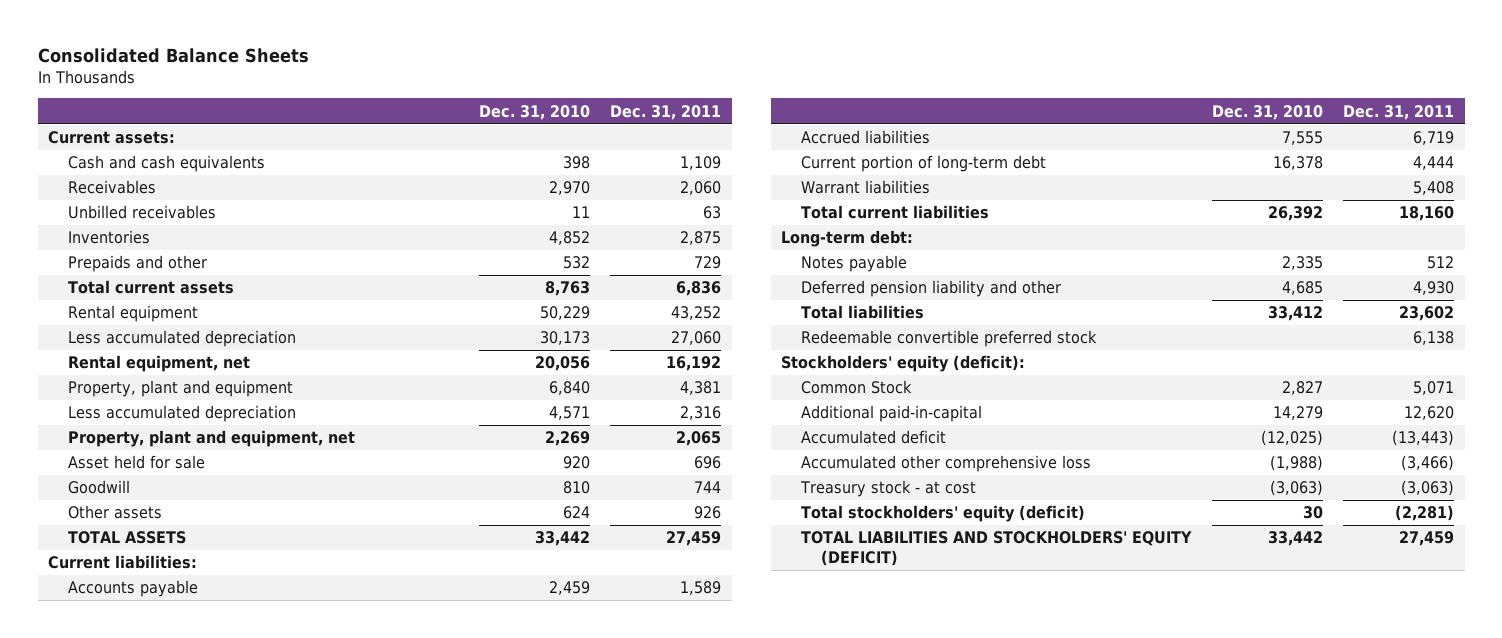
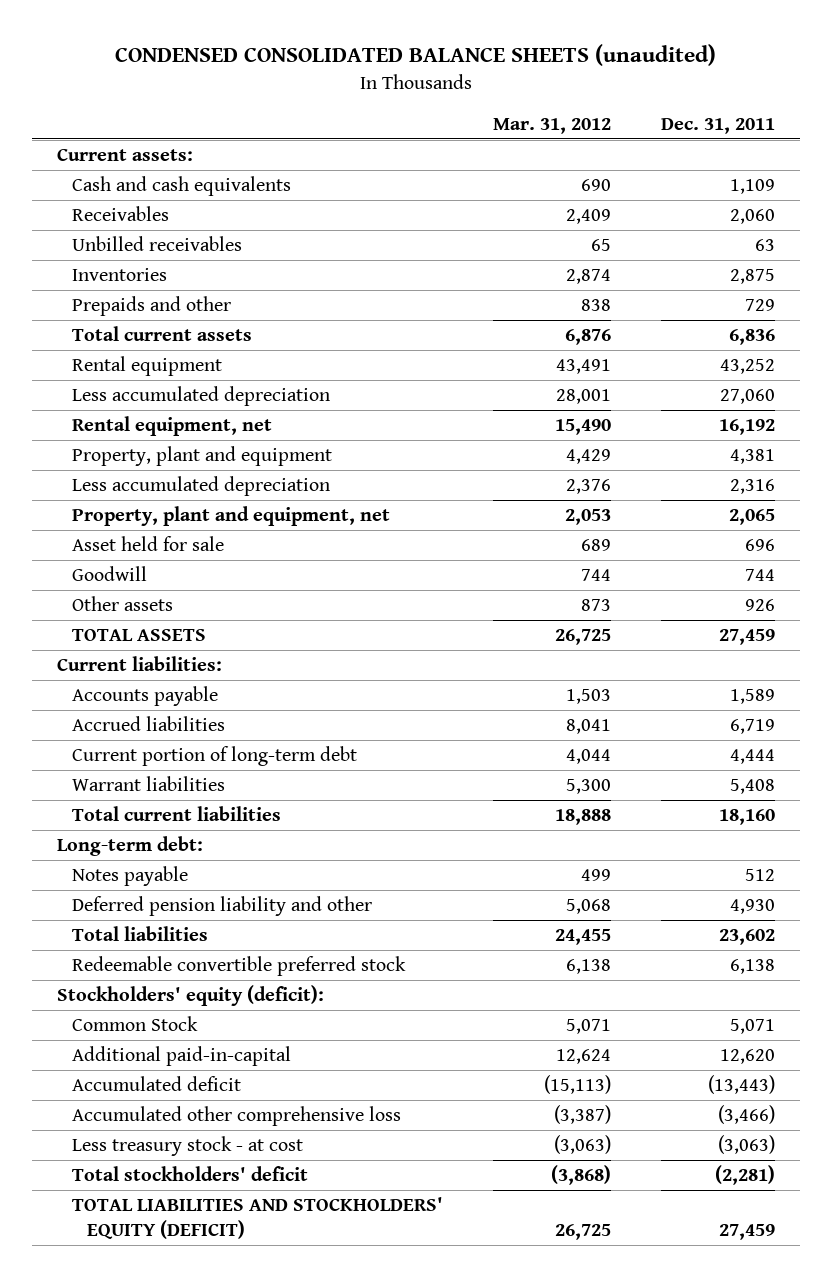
[37,47,309,63] Consolidated Balance Sheets -> [114,44,716,67] CONDENSED CONSOLIDATED BALANCE SHEETS (unaudited)
[478,104,590,120] Dec. 31, 2010 -> none
none -> [492,117,611,134] Mar. 31, 2012
[799,480,976,498] Treasury stock - at cost -> [71,1136,303,1157] Less treasury stock - at cost
[800,505,1085,523] Total stockholders' equity (deficit) -> [71,1166,308,1182] Total stockholders' deficit

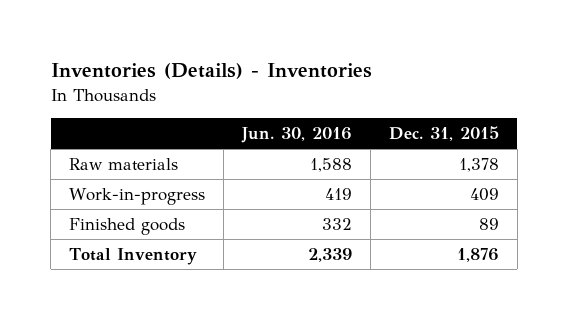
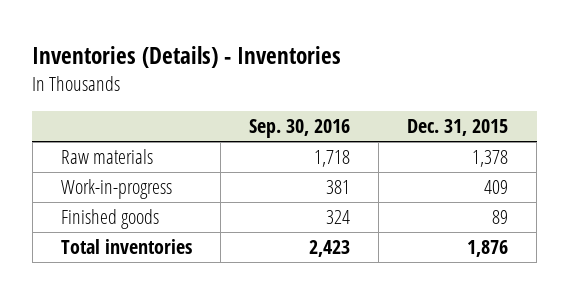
[240,126,352,143] Jun. 30, 2016 -> none
none -> [248,119,350,139] Sep. 30, 2016
[69,248,198,266] Total Inventory -> [60,239,192,255] Total inventories

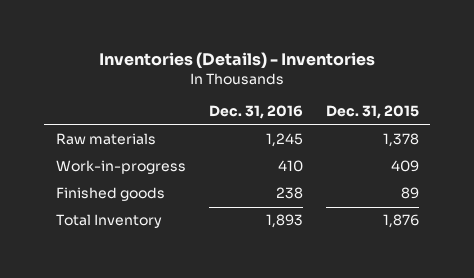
[248,119,350,139] Sep. 30, 2016 -> none
none -> [208,105,303,120] Dec. 31, 2016
[60,239,192,255] Total inventories -> [55,214,162,229] Total Inventory

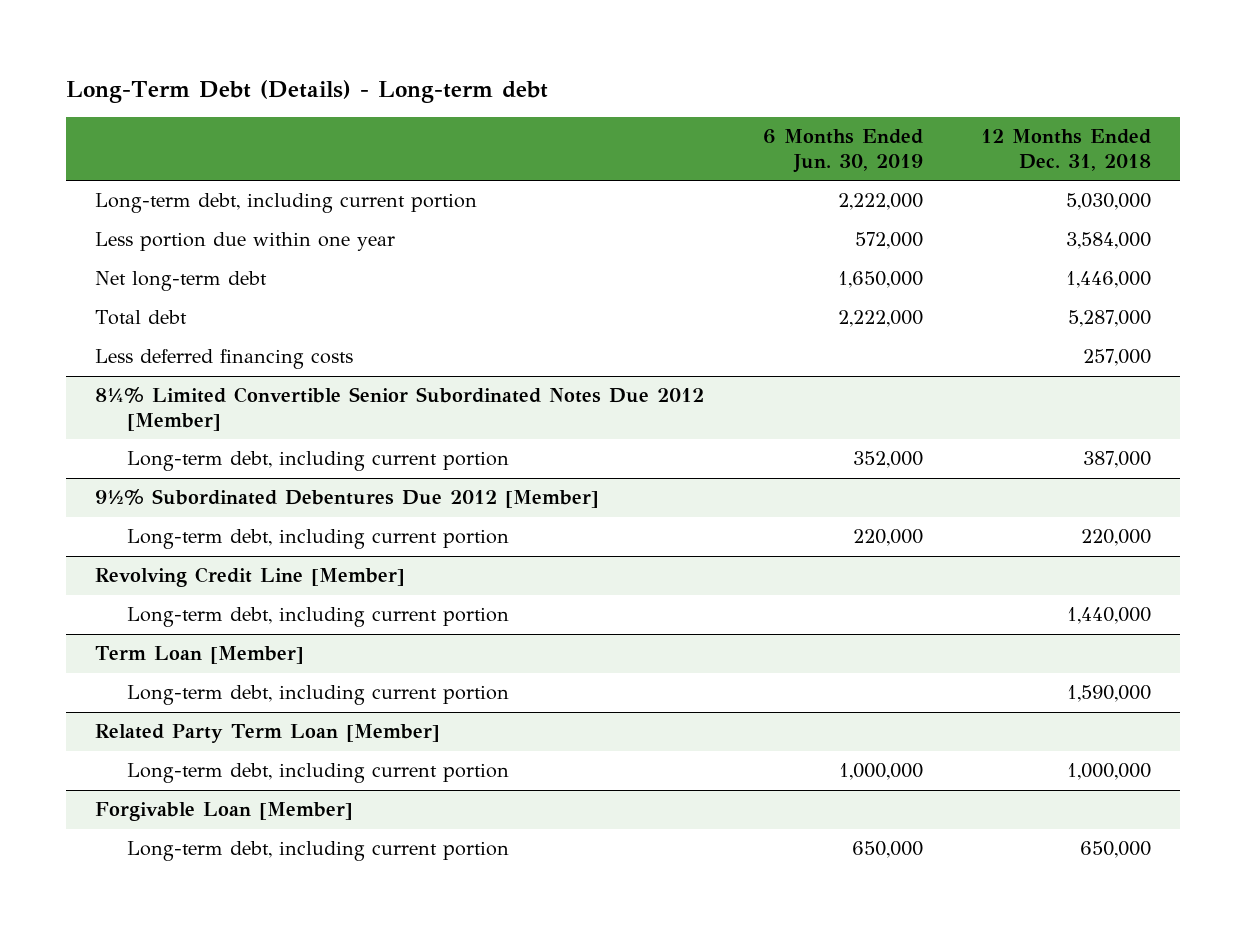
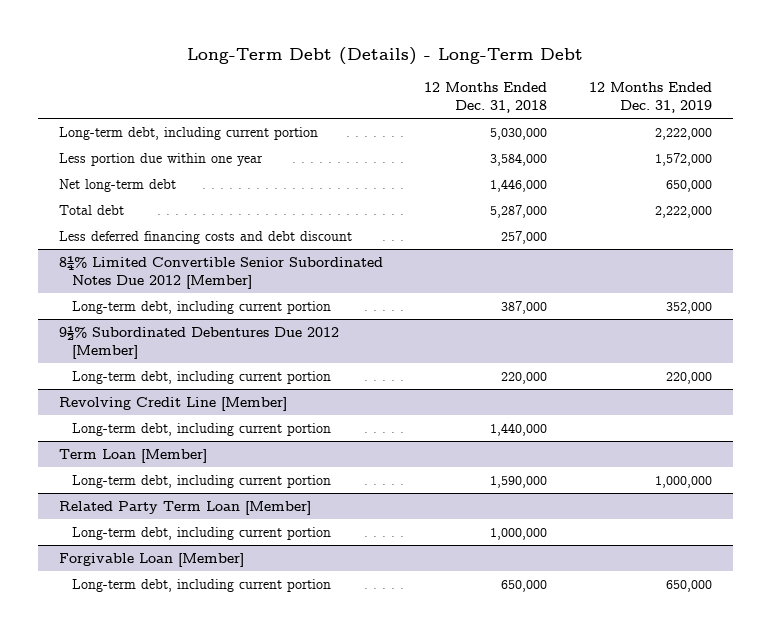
[65,79,548,103] Long-Term Debt (Details) - Long-term debt -> [187,46,584,65] Long-Term Debt (Details) - Long-Term Debt
[762,129,923,173] 6 Months Ended Jun. 30, 2019 -> none
none -> [589,82,713,113] 12 Months Ended Dec. 31, 2019
[95,349,354,370] Less deferred financing costs -> [58,231,352,245] Less deferred financing costs and debt discount

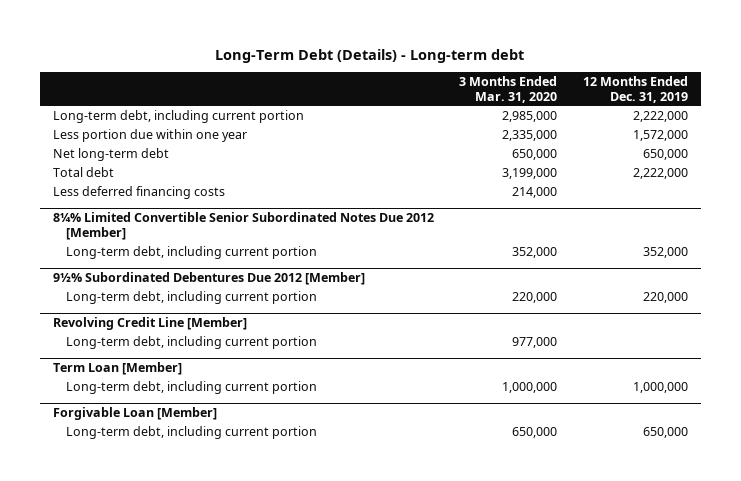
[187,46,584,65] Long-Term Debt (Details) - Long-Term Debt -> [215,48,525,63] Long-Term Debt (Details) - Long-term debt
[424,82,548,113] 12 Months Ended Dec. 31, 2018 -> none
none -> [459,75,558,103] 3 Months Ended Mar. 31, 2020
[58,231,352,245] Less deferred financing costs and debt discount -> [52,185,225,199] Less deferred financing costs
[58,501,311,516] Related Party Term Loan [Member] -> none
[71,527,331,541] Long-term debt, including current portion -> none

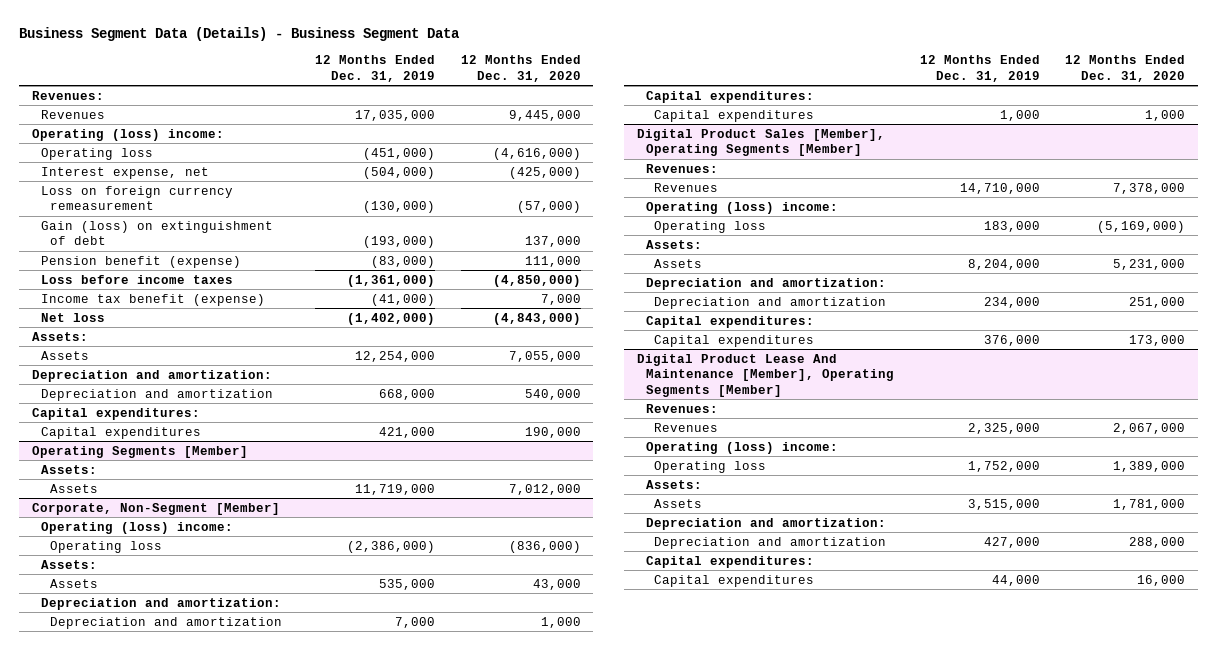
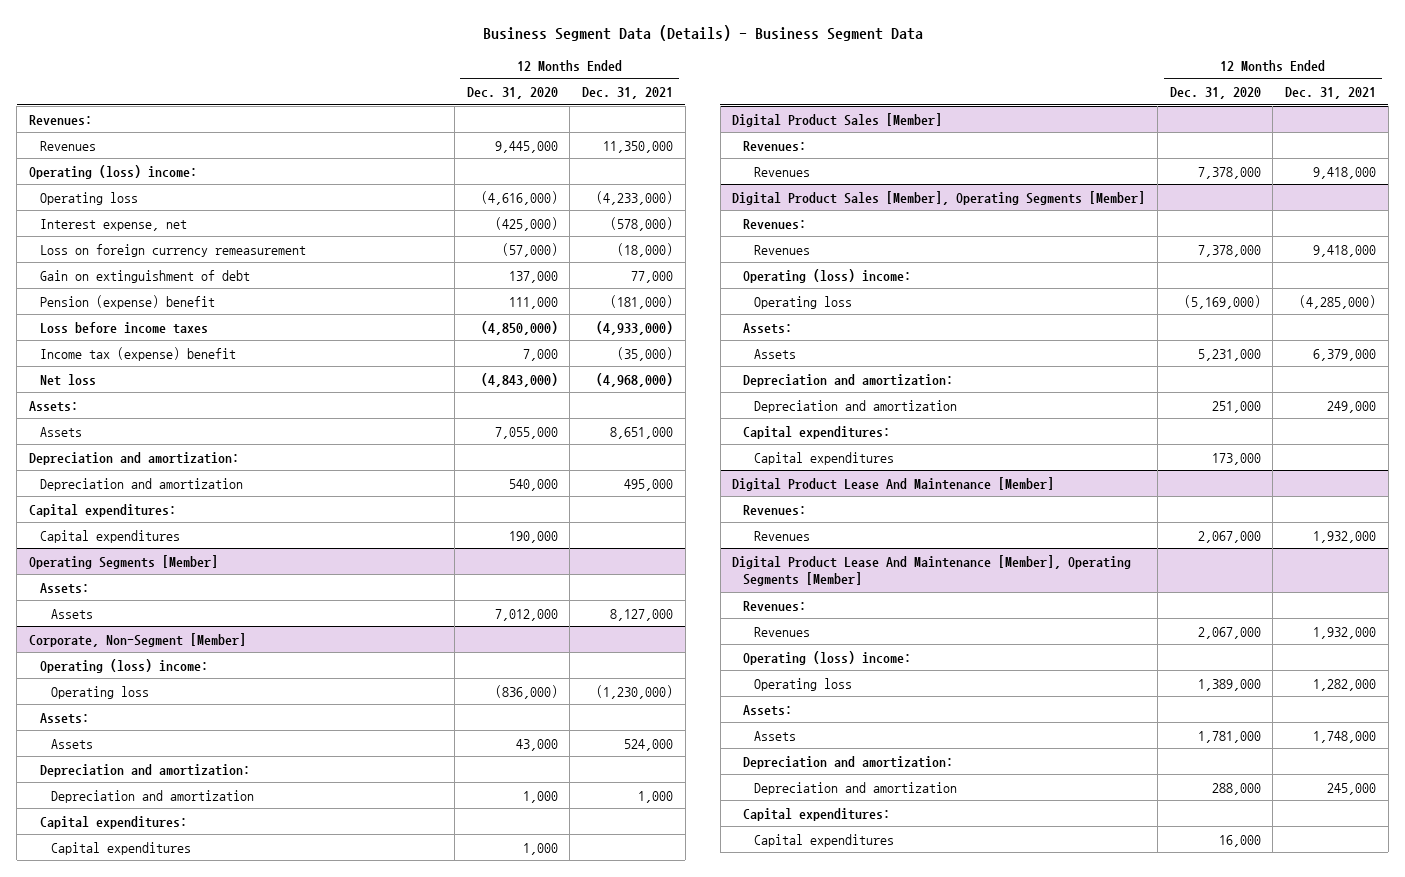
[314,55,435,82] 12 Months Ended Dec. 31, 2019 -> none
none -> [582,87,674,100] Dec. 31, 2021
[40,220,273,246] Gain (loss) on extinguishment of debt -> [39,269,250,283] Gain on extinguishment of debt
[40,255,241,268] Pension benefit (expense) -> [39,294,215,309] Pension (expense) benefit
[40,293,265,306] Income tax benefit (expense) -> [39,346,236,361] Income tax (expense) benefit
none -> [732,112,943,127] Digital Product Sales [Member]
none -> [743,140,807,151] Revenues:
none -> [753,166,810,177] Revenues
none -> [732,476,1055,491] Digital Product Lease And Maintenance [Member]
none -> [743,504,807,515] Revenues:
none -> [753,530,810,541] Revenues

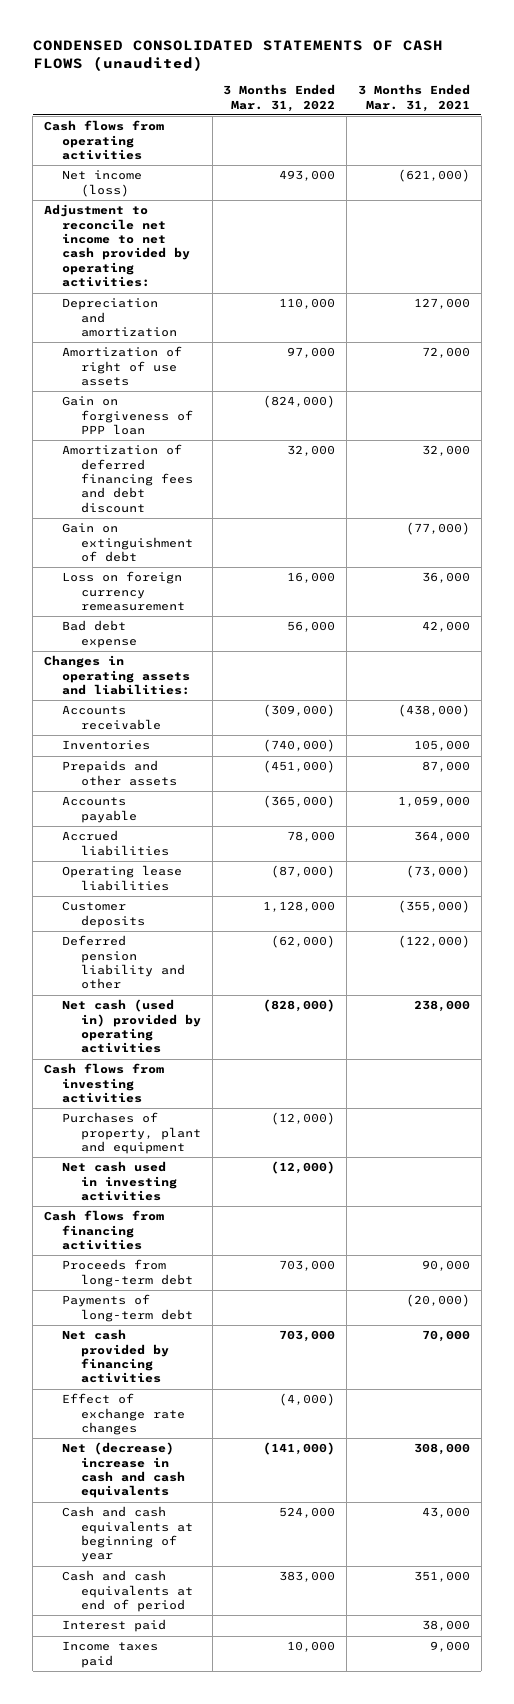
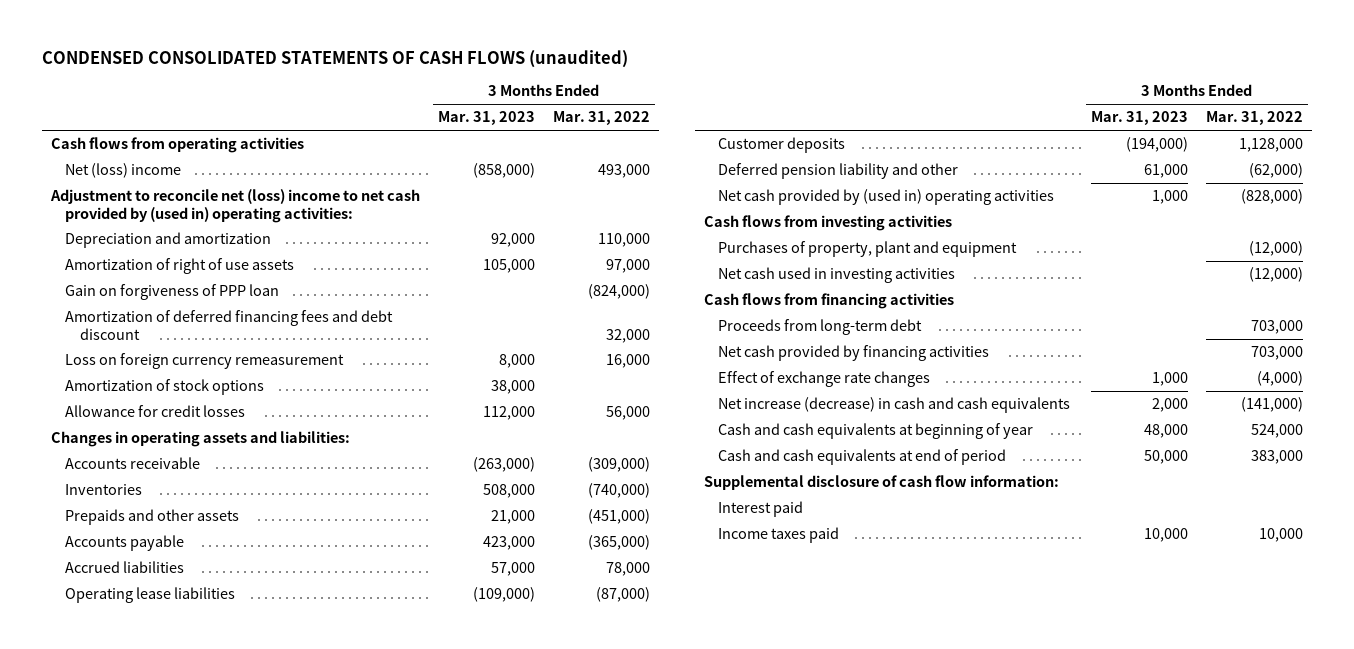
[357,84,470,112] 3 Months Ended Mar. 31, 2021 -> none
none -> [437,111,535,126] Mar. 31, 2023
[62,170,143,197] Net income (loss) -> [65,163,182,179] Net (loss) income
[43,204,191,288] Adjustment to reconcile net income to net cash provided by operating activities: -> [49,189,420,223] Adjustment to reconcile net (loss) income to net cash provided by (used in) operating activities:
[62,523,193,563] Gain on extinguishment of debt -> none
none -> [65,379,265,396] Amortization of stock options
[62,620,137,648] Bad debt expense -> [65,405,246,418] Allowance for credit losses
[62,999,201,1054] Net cash (used in) provided by operating activities -> [718,189,1055,206] Net cash provided by (used in) operating activities
[62,1294,193,1322] Payments of long-term debt -> none
[62,1442,185,1499] Net (decrease) increase in cash and cash equivalents -> [718,397,1071,414] Net increase (decrease) in cash and cash equivalents
none -> [703,475,1059,491] Supplemental disclosure of cash flow information:

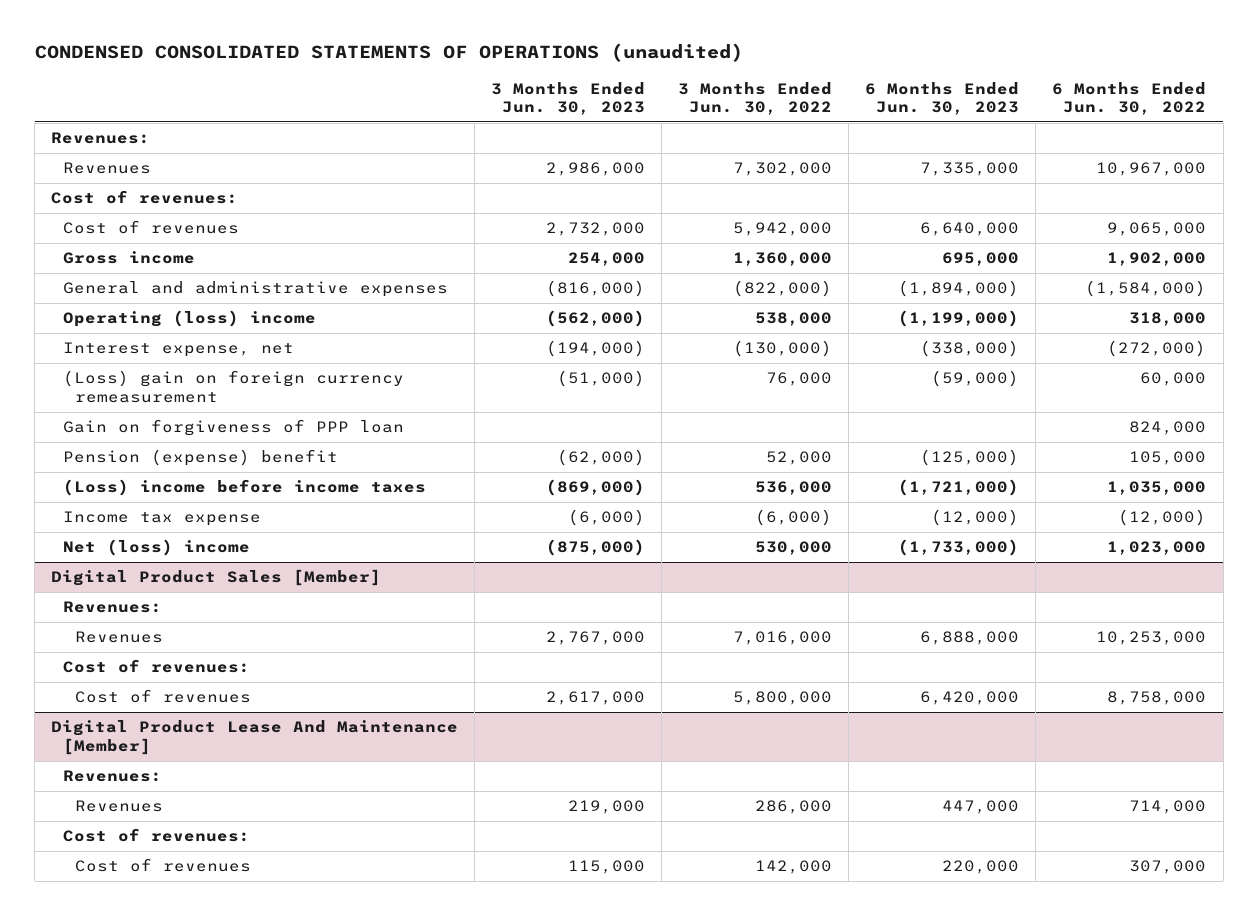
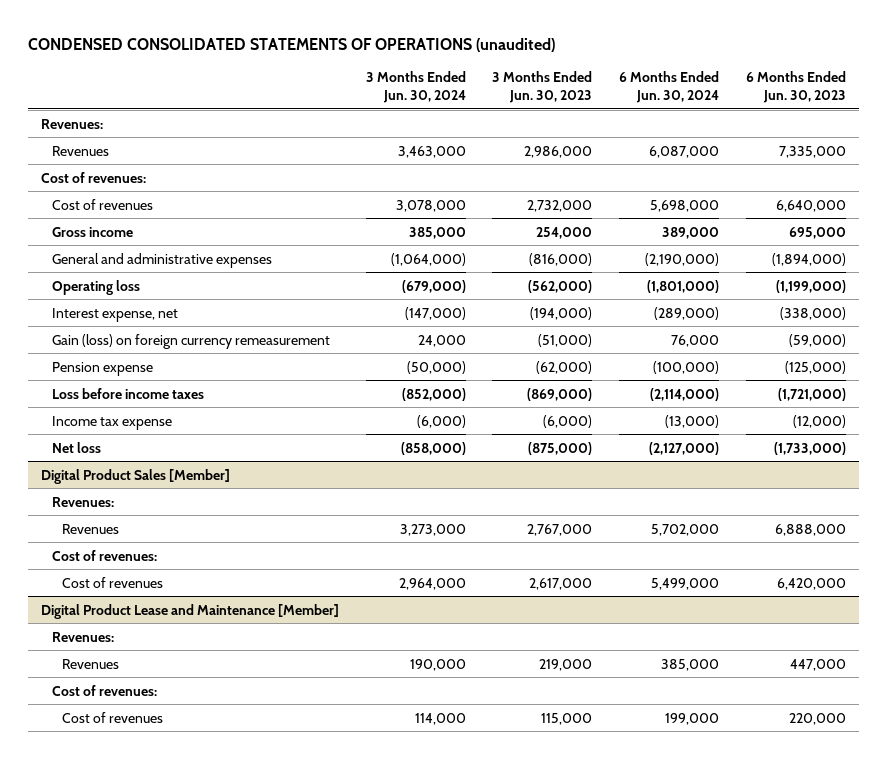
[678,81,833,115] 3 Months Ended Jun. 30, 2022 -> none
[1052,81,1207,115] 6 Months Ended Jun. 30, 2022 -> none
none -> [365,71,466,103] 3 Months Ended Jun. 30, 2024
none -> [619,71,720,103] 6 Months Ended Jun. 30, 2024
[63,310,317,328] Operating (loss) income -> [51,279,140,295] Operating loss
[63,419,405,437] Gain on forgiveness of PPP loan -> none
[63,370,405,403] (Loss) gain on foreign currency remeasurement -> [51,333,330,349] Gain (loss) on foreign currency remeasurement
[63,449,339,467] Pension (expense) benefit -> [51,361,153,376] Pension expense
[63,479,427,497] (Loss) income before income taxes -> [51,387,204,399] Loss before income taxes
[63,539,251,557] Net (loss) income -> [51,441,101,453] Net loss
[51,720,459,755] Digital Product Lease And Maintenance [Member] -> [41,603,340,619] Digital Product Lease and Maintenance [Member]

